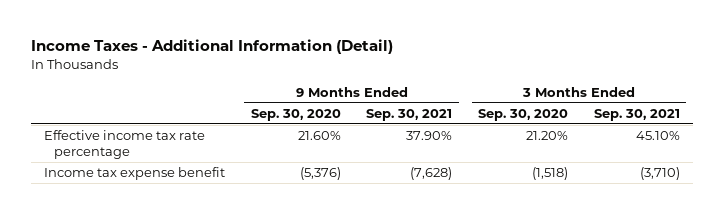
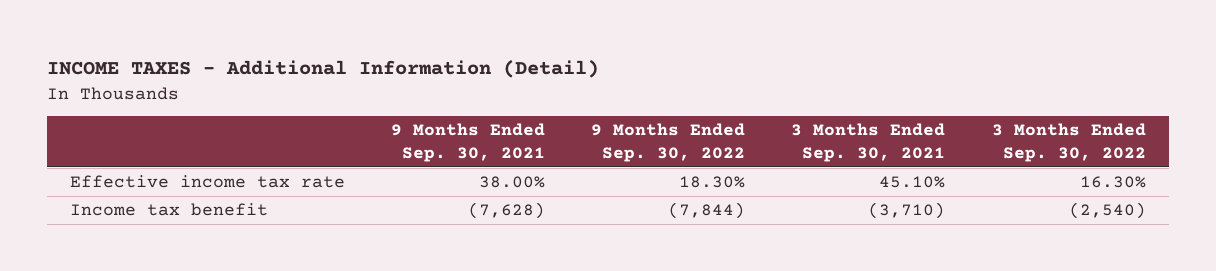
[31,39,394,55] Income Taxes - Additional Information (Detail) -> [46,60,599,79] INCOME TAXES - Additional Information (Detail)
[250,109,341,122] Sep. 30, 2020 -> none
[478,109,569,122] Sep. 30, 2020 -> none
none -> [591,123,746,162] 9 Months Ended Sep. 30, 2022
none -> [991,123,1146,162] 3 Months Ended Sep. 30, 2022
[43,130,205,159] Effective income tax rate percentage -> [69,174,345,188] Effective income tax rate
[406,131,453,141] 37.90% -> [479,175,546,188] 38.00%
[43,167,225,181] Income tax expense benefit -> [69,202,268,216] Income tax benefit

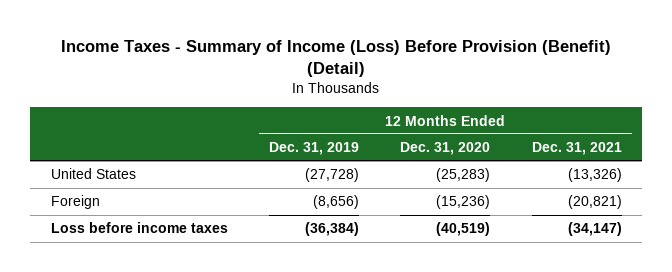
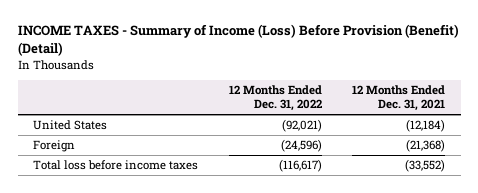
[61,39,612,77] Income Taxes - Summary of Income (Loss) Before Provision (Benefit) (Detail) -> [17,24,459,57] INCOME TAXES - Summary of Income (Loss) Before Provision (Benefit) (Detail)
[268,142,359,156] Dec. 31, 2019 -> none
[400,142,491,156] Dec. 31, 2020 -> none
none -> [228,85,322,112] 12 Months Ended Dec. 31, 2022
[567,168,622,183] (13,326) -> [406,119,446,133] (12,184)
[567,195,622,210] (20,821) -> [406,139,446,153] (21,368)
[50,222,228,234] Loss before income taxes -> [32,160,198,171] Total loss before income taxes
[567,222,622,237] (34,147) -> [405,159,446,173] (33,552)

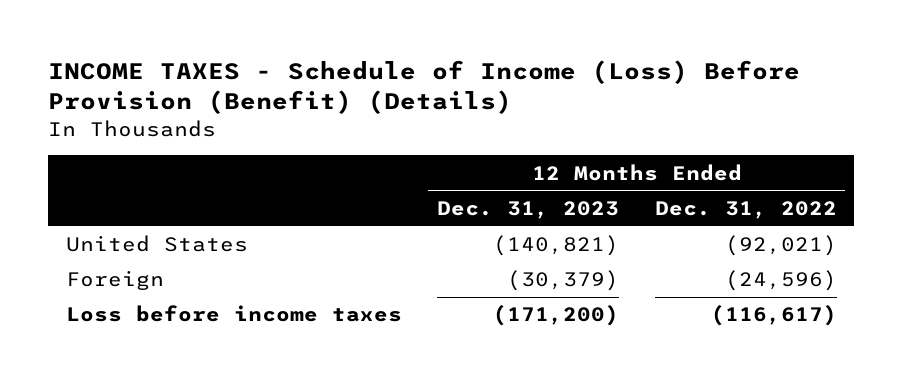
[17,24,459,57] INCOME TAXES - Summary of Income (Loss) Before Provision (Benefit) (Detail) -> [48,59,801,115] INCOME TAXES - Schedule of Income (Loss) Before Provision (Benefit) (Details)
[352,85,446,112] 12 Months Ended Dec. 31, 2021 -> none
none -> [437,200,620,219] Dec. 31, 2023
[32,160,198,171] Total loss before income taxes -> [65,305,402,323] Loss before income taxes

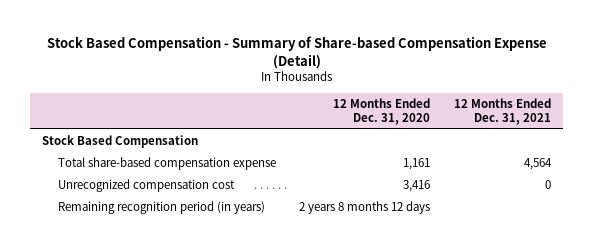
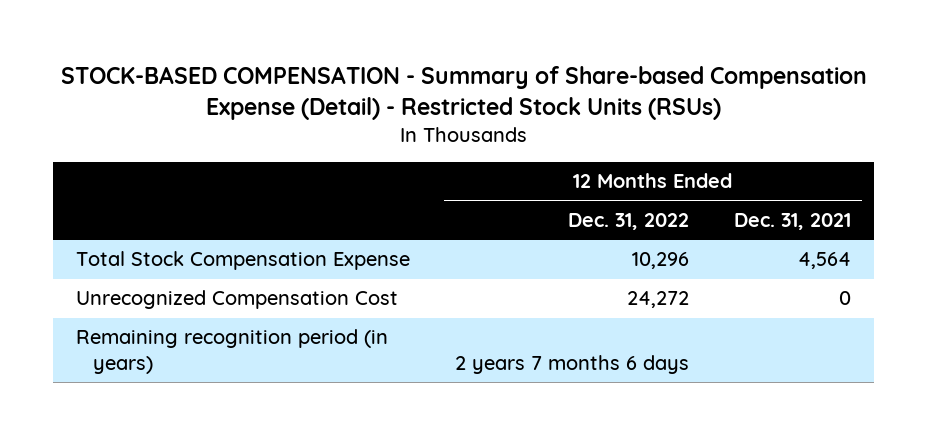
[46,36,547,69] Stock Based Compensation - Summary of Share-based Compensation Expense (Detail) -> [60,66,867,121] STOCK-BASED COMPENSATION - Summary of Share-based Compensation Expense (Detail) - Restricted Stock Units (RSUs)
[333,97,431,125] 12 Months Ended Dec. 31, 2020 -> none
none -> [568,213,690,231] Dec. 31, 2022
[42,135,199,149] Stock Based Compensation -> none
[57,157,276,171] Total share-based compensation expense -> [75,251,410,271] Total Stock Compensation Expense
[57,179,235,193] Unrecognized compensation cost -> [75,290,398,310] Unrecognized Compensation Cost

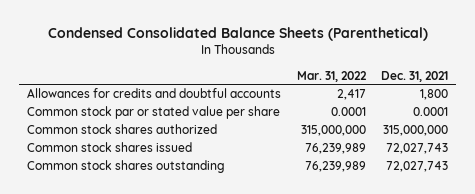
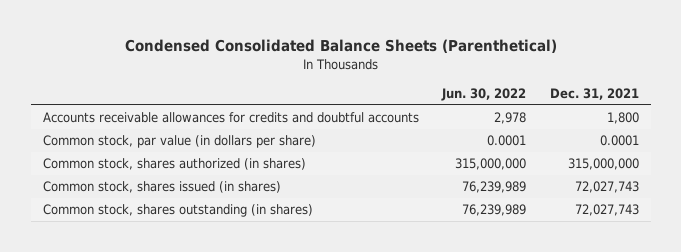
[296,70,367,82] Mar. 31, 2022 -> none
none -> [441,88,527,102] Jun. 30, 2022
[26,88,281,99] Allowances for credits and doubtful accounts -> [42,112,419,124] Accounts receivable allowances for credits and doubtful accounts
[26,106,280,120] Common stock par or stated value per share -> [42,135,316,149] Common stock, par value (in dollars per share)
[26,124,217,135] Common stock shares authorized -> [42,158,306,171] Common stock, shares authorized (in shares)
[26,142,192,153] Common stock shares issued -> [42,181,281,194] Common stock, shares issued (in shares)
[26,160,225,174] Common stock shares outstanding -> [42,204,313,218] Common stock, shares outstanding (in shares)

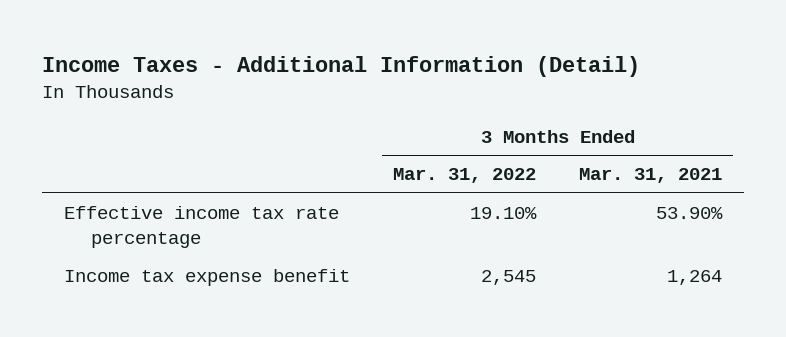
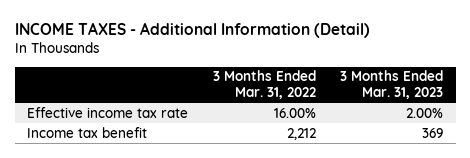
[42,56,641,78] Income Taxes - Additional Information (Detail) -> [14,22,370,39] INCOME TAXES - Additional Information (Detail)
[579,168,723,184] Mar. 31, 2021 -> none
none -> [340,70,444,99] 3 Months Ended Mar. 31, 2023
[63,206,339,249] Effective income tax rate percentage -> [27,106,189,118] Effective income tax rate
[470,207,538,220] 19.10% -> [273,107,316,118] 16.00%
[63,269,350,287] Income tax expense benefit -> [27,126,148,138] Income tax benefit
[481,270,537,286] 2,545 -> [286,127,316,140] 2,212

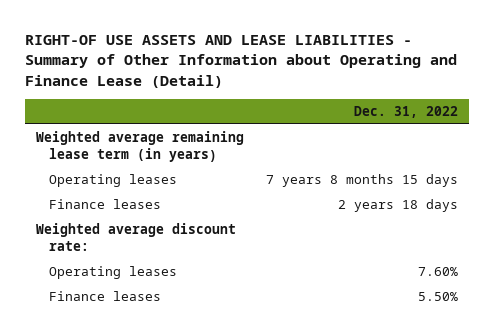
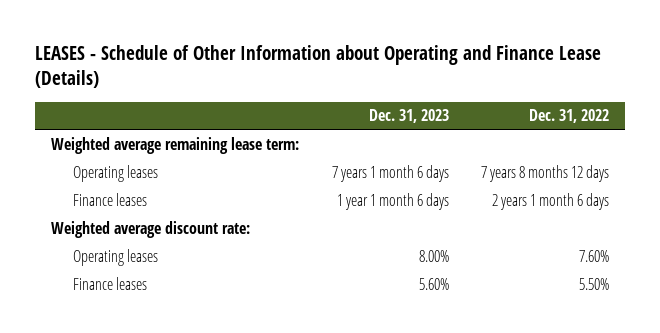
[24,35,457,88] RIGHT-OF USE ASSETS AND LEASE LIABILITIES - Summary of Other Information about Operating and Finance Lease (Detail) -> [35,45,602,89] LEASES - Schedule of Other Information about Operating and Finance Lease (Details)
none -> [368,109,449,124] Dec. 31, 2023
[35,131,244,163] Weighted average remaining lease term (in years) -> [51,136,300,154] Weighted average remaining lease term:
[265,174,458,188] 7 years 8 months 15 days -> [480,164,609,182] 7 years 8 months 12 days
[337,199,458,213] 2 years 18 days -> [491,192,609,210] 2 years 1 month 6 days

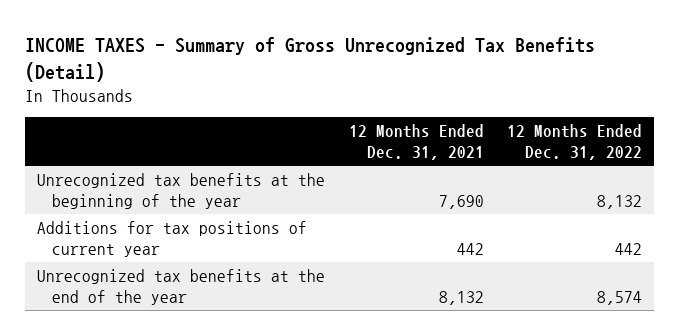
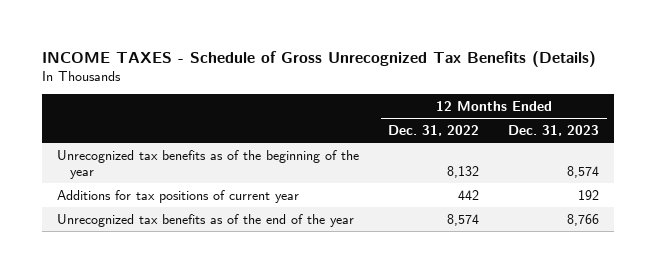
[25,37,596,82] INCOME TAXES - Summary of Gross Unrecognized Tax Benefits (Detail) -> [42,50,597,67] INCOME TAXES - Schedule of Gross Unrecognized Tax Benefits (Details)
[348,124,484,161] 12 Months Ended Dec. 31, 2021 -> none
none -> [508,124,600,136] Dec. 31, 2023
[36,172,325,209] Unrecognized tax benefits at the beginning of the year -> [56,149,359,180] Unrecognized tax benefits as of the beginning of the year
[36,268,325,305] Unrecognized tax benefits at the end of the year -> [56,213,354,227] Unrecognized tax benefits as of the end of the year

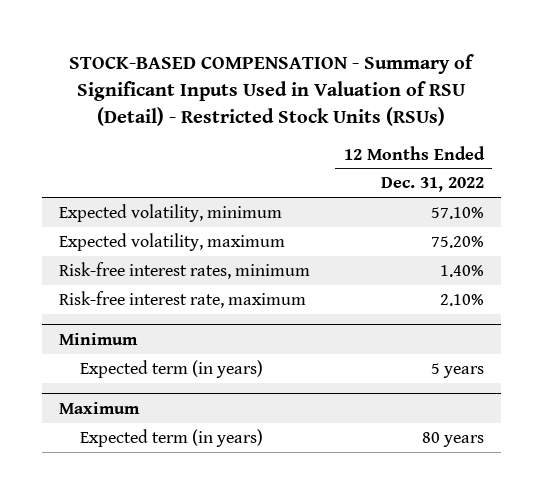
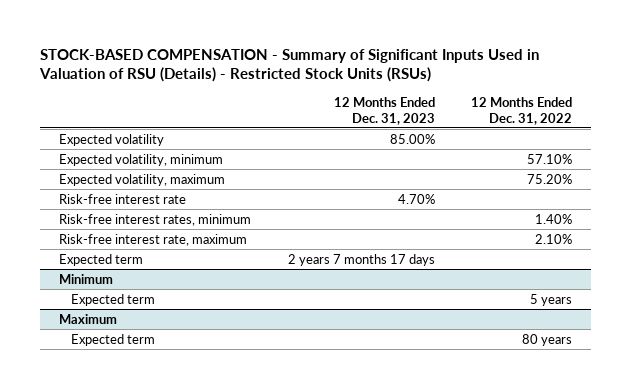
[69,53,475,126] STOCK-BASED COMPENSATION - Summary of Significant Inputs Used in Valuation of RSU (Detail) - Restricted Stock Units (RSUs) -> [39,48,540,83] STOCK-BASED COMPENSATION - Summary of Significant Inputs Used in Valuation of RSU (Details) - Restricted Stock Units (RSUs)
none -> [333,96,435,125] 12 Months Ended Dec. 31, 2023
none -> [58,133,164,146] Expected volatility
none -> [58,193,186,204] Risk-free interest rate
none -> [58,253,143,266] Expected term
[80,359,264,378] Expected term (in years) -> [70,293,155,306] Expected term
[80,428,264,447] Expected term (in years) -> [70,333,155,346] Expected term

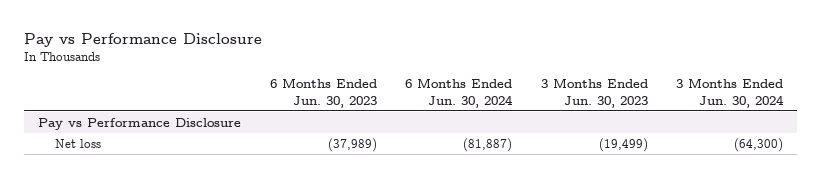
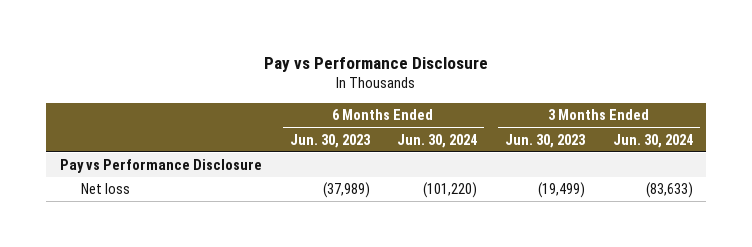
[463,137,513,152] (81,887) -> [423,182,478,199] (101,220)
[734,137,784,152] (64,300) -> [645,182,693,199] (83,633)

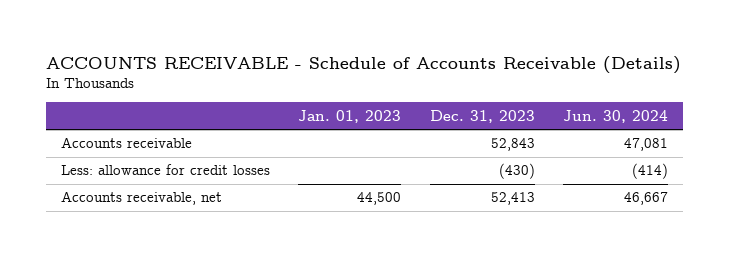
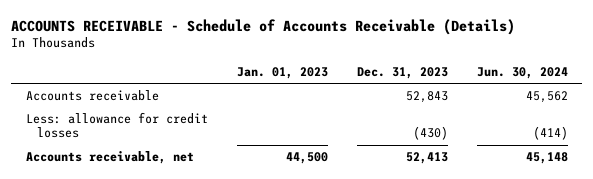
[624,138,669,152] 47,081 -> [525,91,568,104] 45,562
[624,192,669,206] 46,667 -> [525,152,568,165] 45,148

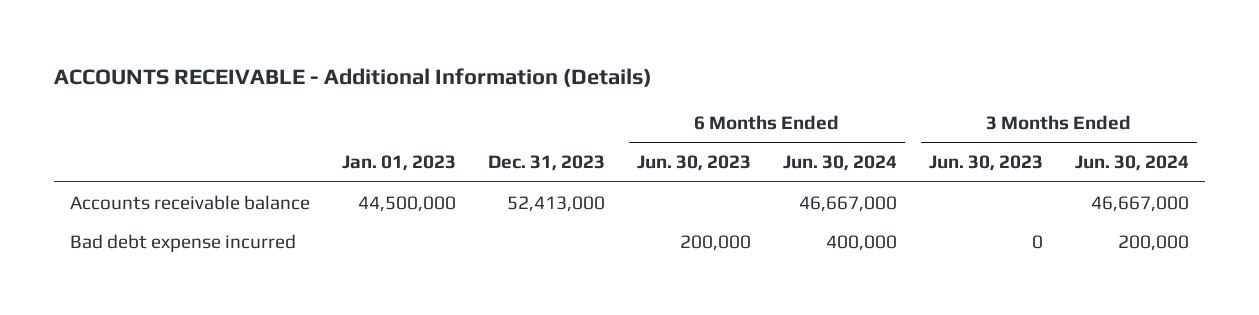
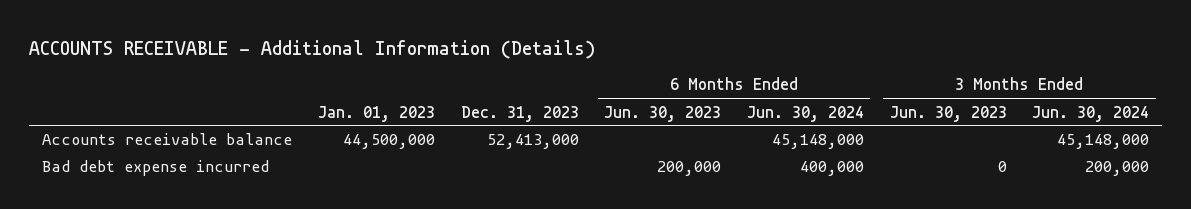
[798,195,897,212] 46,667,000 -> [771,134,864,150] 45,148,000
[1090,195,1189,212] 46,667,000 -> [1057,134,1150,150] 45,148,000

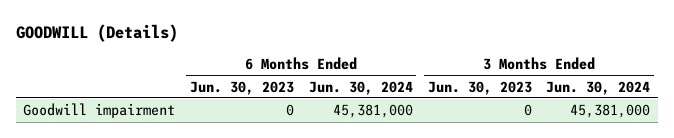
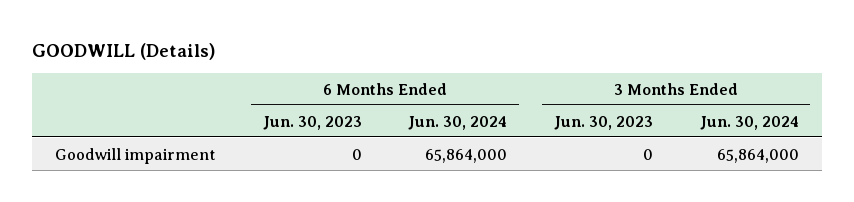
[332,104,413,119] 45,381,000 -> [425,148,508,163] 65,864,000
[570,104,651,119] 45,381,000 -> [716,148,799,163] 65,864,000

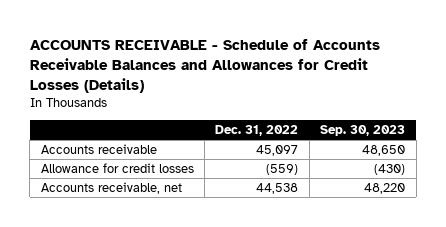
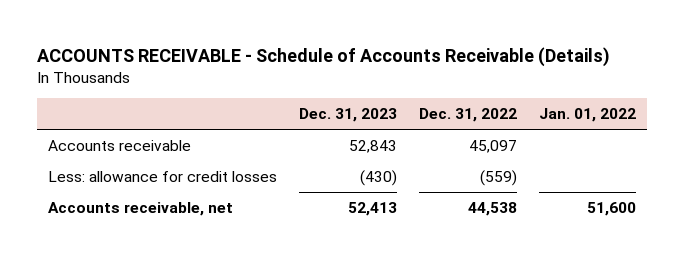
[29,38,380,93] ACCOUNTS RECEIVABLE - Schedule of Accounts Receivable Balances and Allowances for Credit Losses (Details) -> [37,46,611,67] ACCOUNTS RECEIVABLE - Schedule of Accounts Receivable (Details)
[320,125,406,137] Sep. 30, 2023 -> none
none -> [299,108,398,123] Dec. 31, 2023
none -> [539,108,637,123] Jan. 01, 2022
[40,162,194,173] Allowance for credit losses -> [48,170,278,182] Less: allowance for credit losses

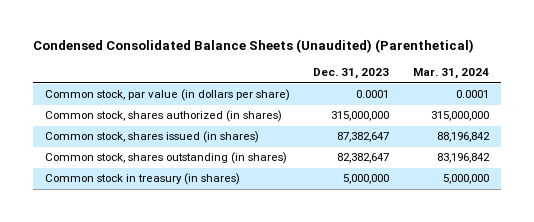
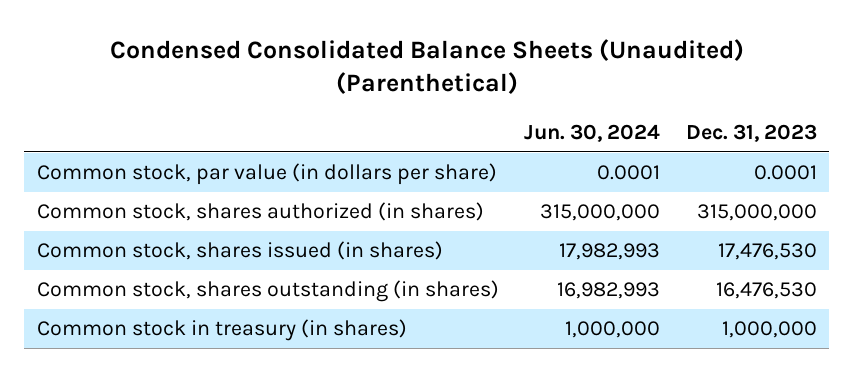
[412,68,489,80] Mar. 31, 2024 -> none
none -> [524,124,661,143] Jun. 30, 2024
[337,132,390,143] 87,382,647 -> [717,243,817,261] 17,476,530
[337,153,390,164] 82,382,647 -> [715,282,817,300] 16,476,530
[343,174,390,185] 5,000,000 -> [721,321,817,339] 1,000,000

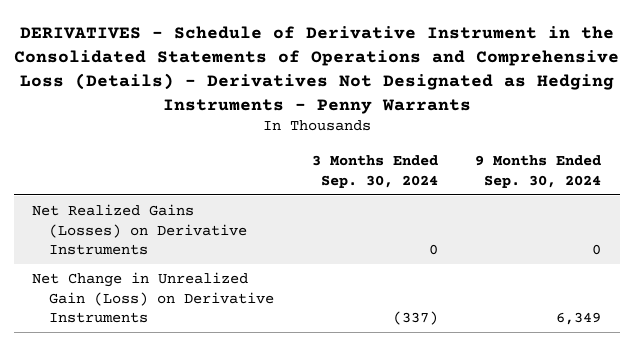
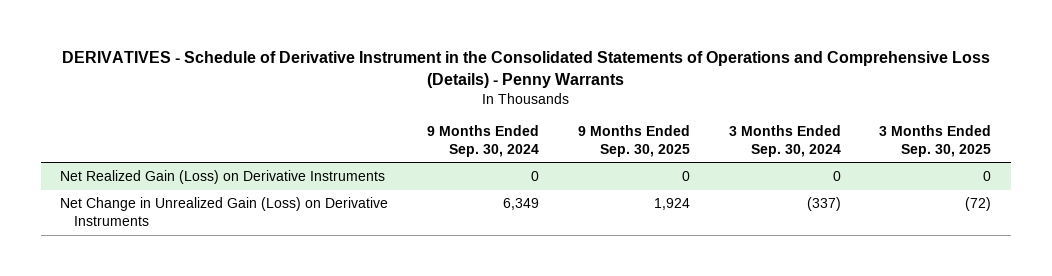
[13,25,619,114] DERIVATIVES - Schedule of Derivative Instrument in the Consolidated Statements of Operations and Comprehensive Loss (Details) - Derivatives Not Designated as Hedging Instruments - Penny Warrants -> [61,50,990,88] DERIVATIVES - Schedule of Derivative Instrument in the Consolidated Statements of Operations and Comprehensive Loss (Details) - Penny Warrants
none -> [577,125,690,157] 9 Months Ended Sep. 30, 2025
none -> [879,125,992,157] 3 Months Ended Sep. 30, 2025
[32,204,248,255] Net Realized Gains (Losses) on Derivative Instruments -> [60,170,386,185] Net Realized Gain (Loss) on Derivative Instruments

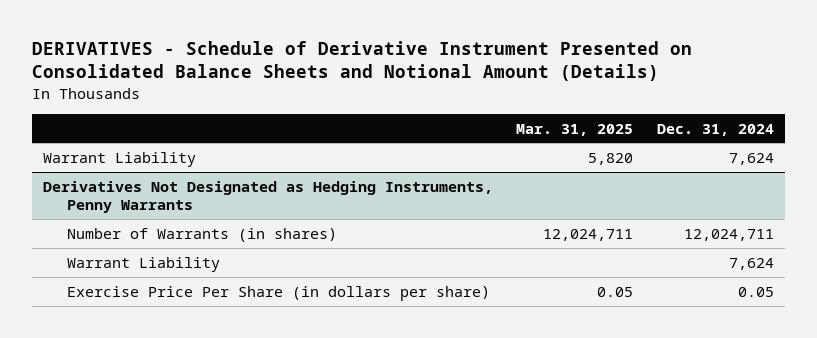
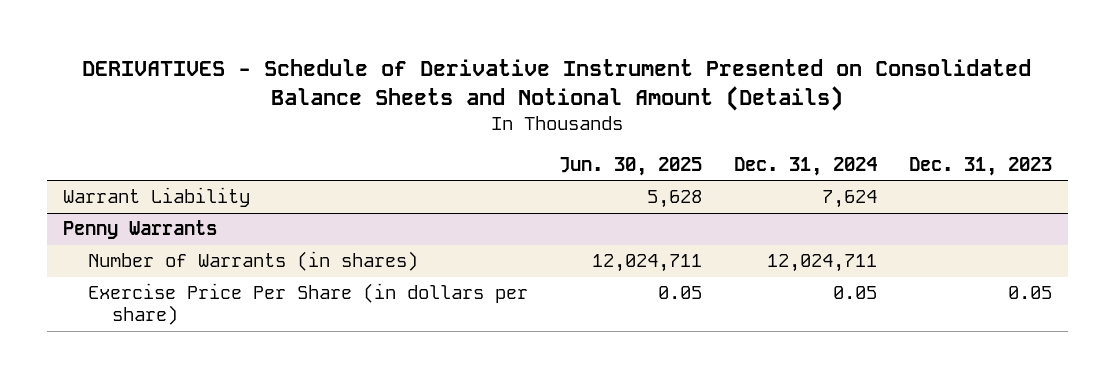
[516,123,634,136] Mar. 31, 2025 -> none
none -> [559,156,703,176] Jun. 30, 2025
none -> [908,156,1052,176] Dec. 31, 2023
[43,180,494,214] Derivatives Not Designated as Hedging Instruments, Penny Warrants -> none
none -> [63,220,218,240] Penny Warrants
[67,256,221,272] Warrant Liability -> none

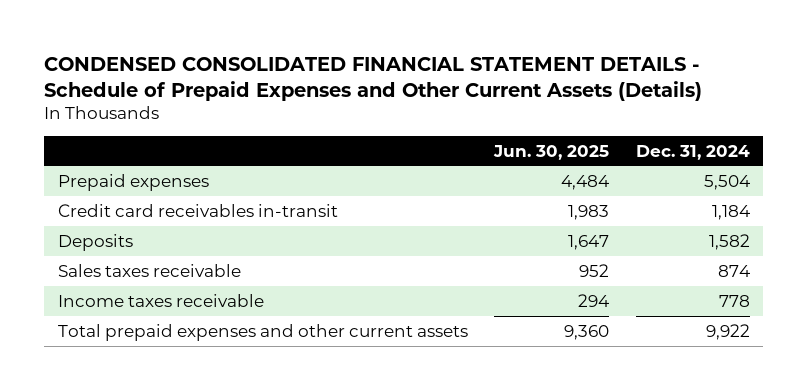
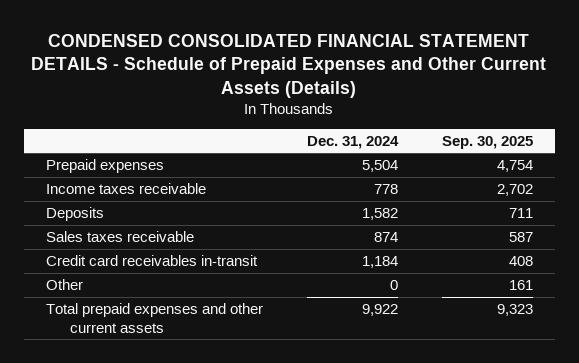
[493,144,610,160] Jun. 30, 2025 -> none
none -> [442,135,534,149] Sep. 30, 2025
[57,293,264,307] Income taxes receivable -> [45,182,206,194] Income taxes receivable
[57,203,338,217] Credit card receivables in-transit -> [45,254,258,266] Credit card receivables in-transit
none -> [45,278,83,290] Other

